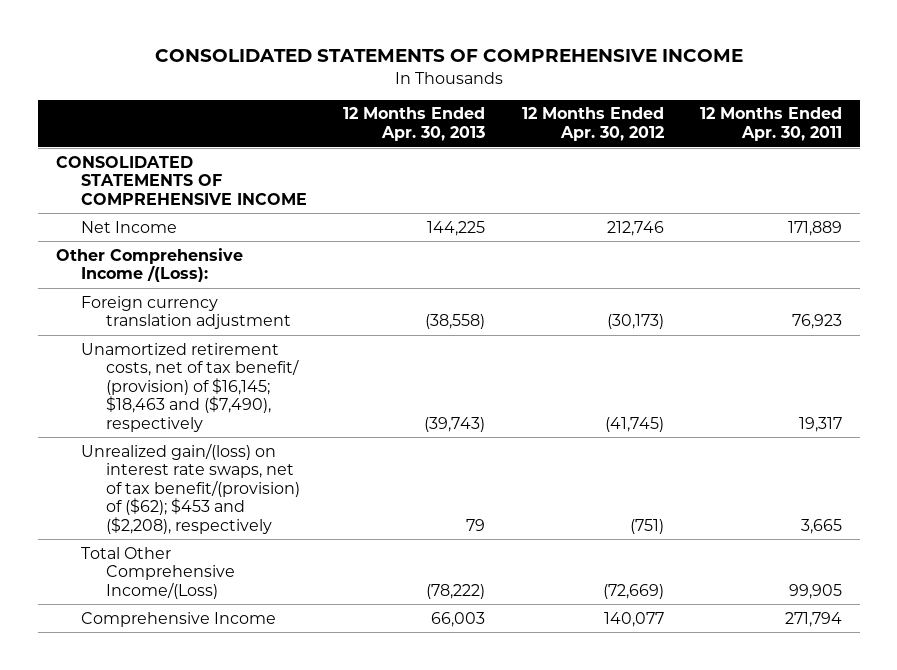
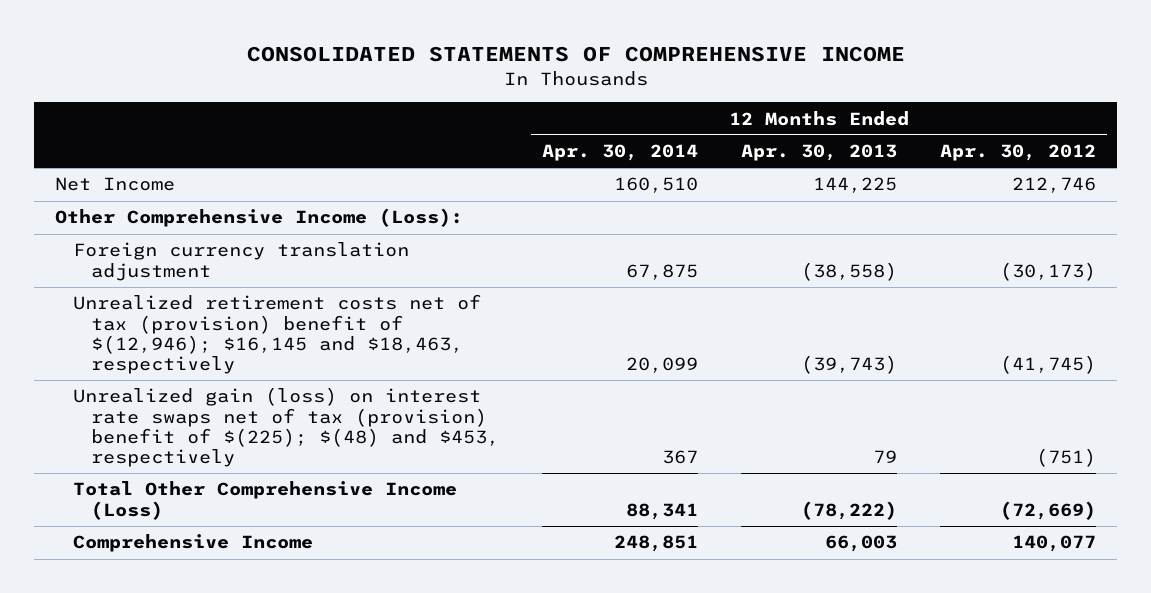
[699,107,842,142] 12 Months Ended Apr. 30, 2011 -> none
none -> [541,144,698,162] Apr. 30, 2014
[55,155,307,205] CONSOLIDATED STATEMENTS OF COMPREHENSIVE INCOME -> none
[55,247,243,283] Other Comprehensive Income /(Loss): -> [55,208,464,228] Other Comprehensive Income (Loss):
[80,342,300,433] Unamortized retirement costs, net of tax benefit/ (provision) of $16,145; $18,463 and ($7,490), respectively -> [73,294,482,374] Unrealized retirement costs net of tax (provision) benefit of $(12,946); $16,145 and $18,463, respectively
[80,442,301,535] Unrealized gain/(loss) on interest rate swaps, net of tax benefit/(provision) of ($62); $453 and ($2,208), respectively -> [73,387,499,467] Unrealized gain (loss) on interest rate swaps net of tax (provision) benefit of $(225); $(48) and $453, respectively
[80,546,236,599] Total Other Comprehensive Income/(Loss) -> [73,481,458,520] Total Other Comprehensive Income (Loss)

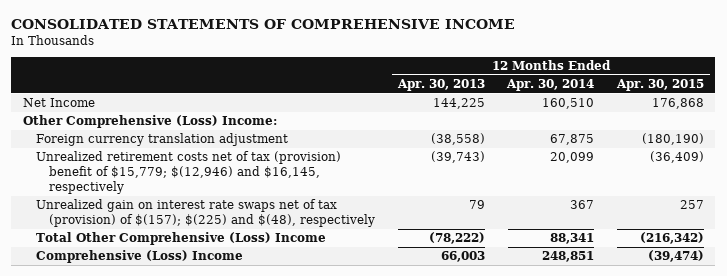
[939,144,1096,162] Apr. 30, 2012 -> none
none -> [616,79,705,92] Apr. 30, 2015
[55,208,464,228] Other Comprehensive Income (Loss): -> [22,115,277,129] Other Comprehensive (Loss) Income:
[73,294,482,374] Unrealized retirement costs net of tax (provision) benefit of $(12,946); $16,145 and $18,463, respectively -> [35,151,341,195] Unrealized retirement costs net of tax (provision) benefit of $15,779; $(12,946) and $16,145, respectively
[73,387,499,467] Unrealized gain (loss) on interest rate swaps net of tax (provision) benefit of $(225); $(48) and $453, respectively -> [35,199,376,228] Unrealized gain on interest rate swaps net of tax (provision) of $(157); $(225) and $(48), respectively
[73,481,458,520] Total Other Comprehensive Income (Loss) -> [35,232,326,246] Total Other Comprehensive (Loss) Income
[73,534,314,553] Comprehensive Income -> [35,250,243,264] Comprehensive (Loss) Income

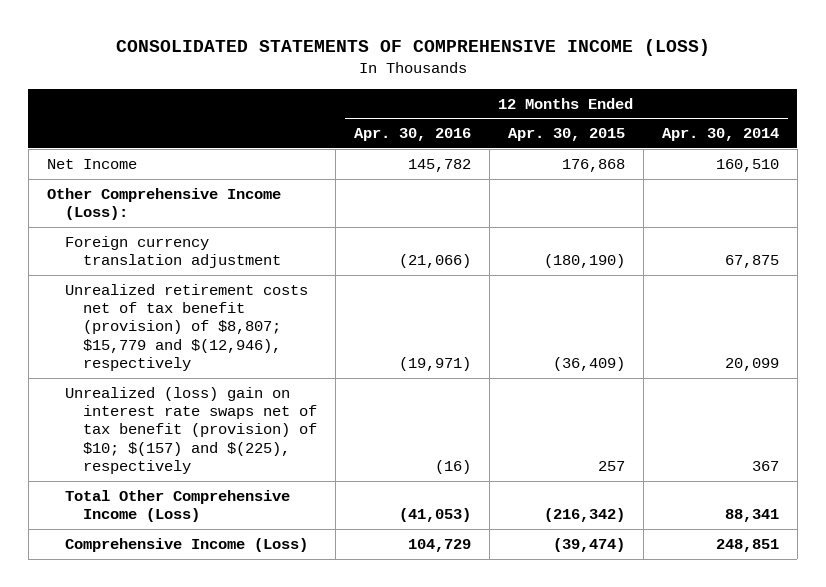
[11,19,516,30] CONSOLIDATED STATEMENTS OF COMPREHENSIVE INCOME -> [115,39,710,57] CONSOLIDATED STATEMENTS OF COMPREHENSIVE INCOME (LOSS)
[396,79,485,92] Apr. 30, 2013 -> none
none -> [353,128,471,142] Apr. 30, 2016
[22,115,277,129] Other Comprehensive (Loss) Income: -> [46,187,281,221] Other Comprehensive Income (Loss):
[35,151,341,195] Unrealized retirement costs net of tax (provision) benefit of $15,779; $(12,946) and $16,145, respectively -> [64,283,308,372] Unrealized retirement costs net of tax benefit (provision) of $8,807; $15,779 and $(12,946), respectively
[35,199,376,228] Unrealized gain on interest rate swaps net of tax (provision) of $(157); $(225) and $(48), respectively -> [64,386,317,475] Unrealized (loss) gain on interest rate swaps net of tax benefit (provision) of $10; $(157) and $(225), respectively
[35,232,326,246] Total Other Comprehensive (Loss) Income -> [64,489,290,523] Total Other Comprehensive Income (Loss)
[35,250,243,264] Comprehensive (Loss) Income -> [64,537,308,552] Comprehensive Income (Loss)

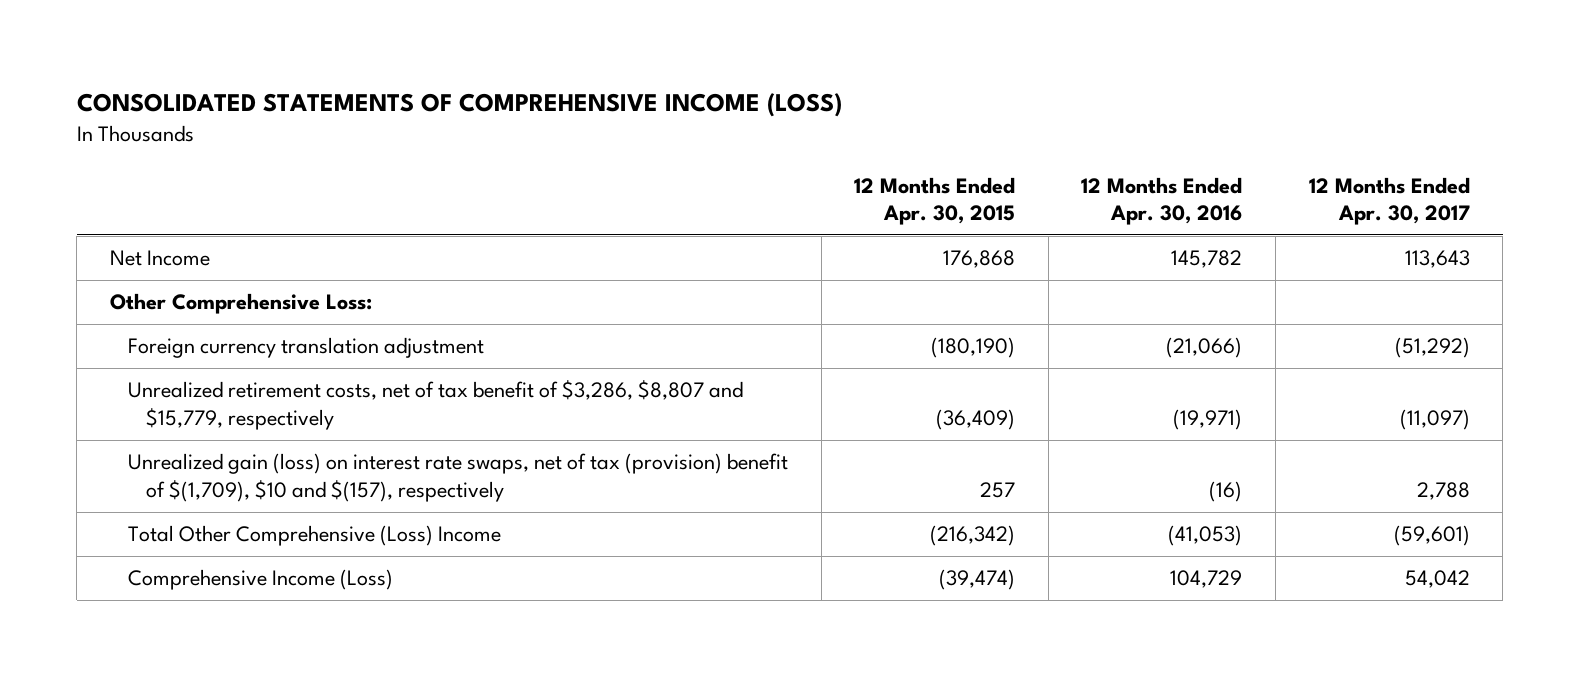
[661,128,779,142] Apr. 30, 2014 -> none
none -> [1308,176,1470,226] 12 Months Ended Apr. 30, 2017
[46,187,281,221] Other Comprehensive Income (Loss): -> [109,293,372,315] Other Comprehensive Loss:
[64,283,308,372] Unrealized retirement costs net of tax benefit (provision) of $8,807; $15,779 and $(12,946), respectively -> [127,380,743,431] Unrealized retirement costs, net of tax benefit of $3,286, $8,807 and $15,779, respectively
[64,386,317,475] Unrealized (loss) gain on interest rate swaps net of tax benefit (provision) of $10; $(157) and $(225), respectively -> [127,453,788,503] Unrealized gain (loss) on interest rate swaps, net of tax (provision) benefit of $(1,709), $10 and $(157), respectively
[64,489,290,523] Total Other Comprehensive Income (Loss) -> [127,525,501,547] Total Other Comprehensive (Loss) Income

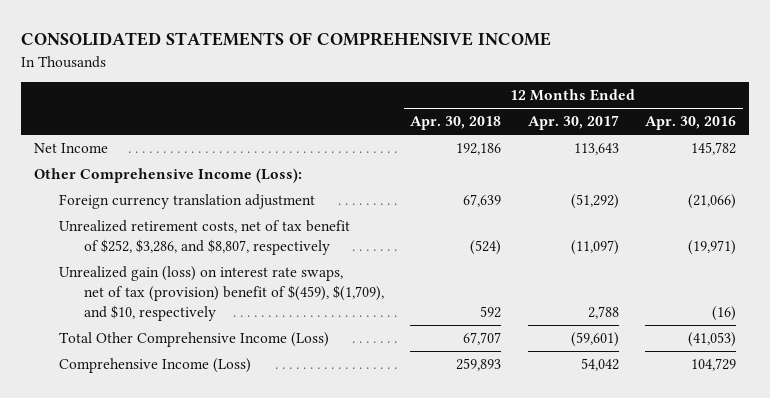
[76,93,842,118] CONSOLIDATED STATEMENTS OF COMPREHENSIVE INCOME (LOSS) -> [21,32,552,47] CONSOLIDATED STATEMENTS OF COMPREHENSIVE INCOME
[854,176,1016,226] 12 Months Ended Apr. 30, 2015 -> none
none -> [410,116,502,131] Apr. 30, 2018
[109,293,372,315] Other Comprehensive Loss: -> [34,168,303,184] Other Comprehensive Income (Loss):
[127,380,743,431] Unrealized retirement costs, net of tax benefit of $3,286, $8,807 and $15,779, respectively -> [59,220,351,255] Unrealized retirement costs, net of tax benefit of $252, $3,286, and $8,807, respectively
[127,453,788,503] Unrealized gain (loss) on interest rate swaps, net of tax (provision) benefit of $(1,709), $10 and $(157), respectively -> [59,266,384,321] Unrealized gain (loss) on interest rate swaps, net of tax (provision) benefit of $(459), $(1,709), and $10, respectively
[127,525,501,547] Total Other Comprehensive (Loss) Income -> [59,332,330,348] Total Other Comprehensive Income (Loss)

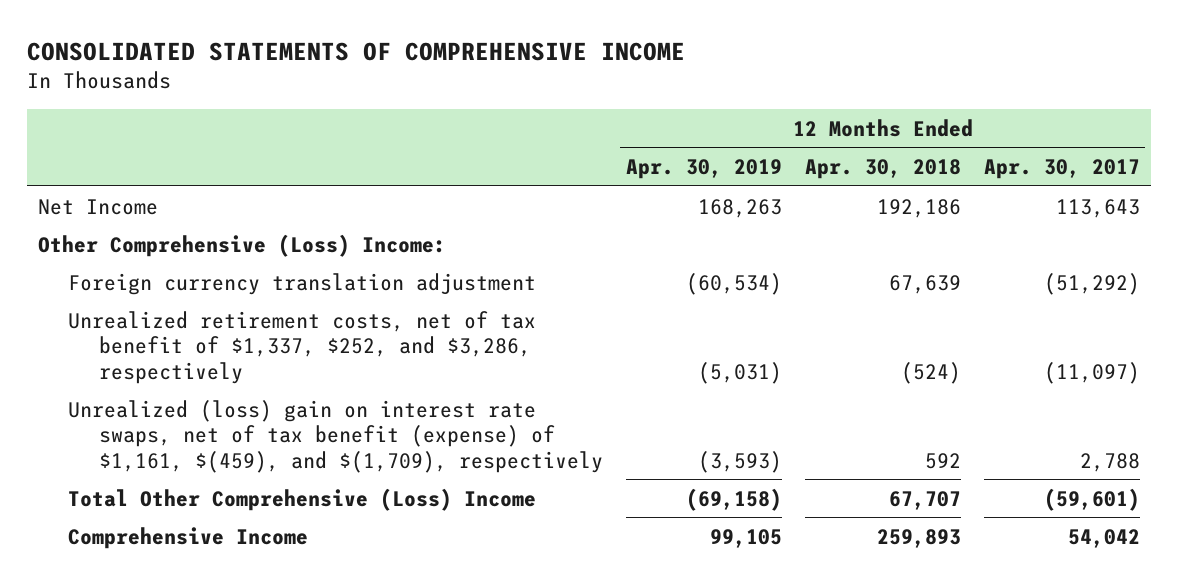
[645,116,737,131] Apr. 30, 2016 -> none
none -> [625,159,782,180] Apr. 30, 2019
[34,168,303,184] Other Comprehensive Income (Loss): -> [38,233,447,257] Other Comprehensive (Loss) Income:
[59,220,351,255] Unrealized retirement costs, net of tax benefit of $252, $3,286, and $8,807, respectively -> [68,310,537,384] Unrealized retirement costs, net of tax benefit of $1,337, $252, and $3,286, respectively
[59,266,384,321] Unrealized gain (loss) on interest rate swaps, net of tax (provision) benefit of $(459), $(1,709), and $10, respectively -> [68,399,603,473] Unrealized (loss) gain on interest rate swaps, net of tax benefit (expense) of $1,161, $(459), and $(1,709), respectively
[59,332,330,348] Total Other Comprehensive Income (Loss) -> [68,487,537,511] Total Other Comprehensive (Loss) Income
[59,358,252,374] Comprehensive Income (Loss) -> [68,526,309,549] Comprehensive Income

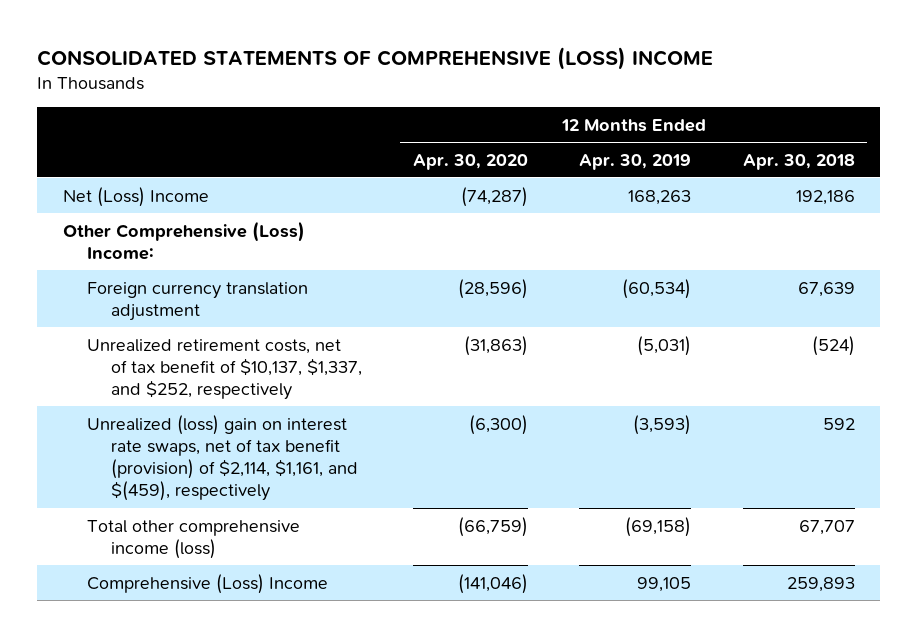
[26,41,685,61] CONSOLIDATED STATEMENTS OF COMPREHENSIVE INCOME -> [37,47,714,71] CONSOLIDATED STATEMENTS OF COMPREHENSIVE (LOSS) INCOME
[983,159,1140,180] Apr. 30, 2017 -> none
none -> [413,153,529,170] Apr. 30, 2020
[38,198,159,215] Net Income -> [63,186,210,207] Net (Loss) Income
[68,310,537,384] Unrealized retirement costs, net of tax benefit of $1,337, $252, and $3,286, respectively -> [86,338,362,401] Unrealized retirement costs, net of tax benefit of $10,137, $1,337, and $252, respectively
[68,399,603,473] Unrealized (loss) gain on interest rate swaps, net of tax benefit (expense) of $1,161, $(459), and $(1,709), respectively -> [86,414,358,502] Unrealized (loss) gain on interest rate swaps, net of tax benefit (provision) of $2,114, $1,161, and $(459), respectively
[68,487,537,511] Total Other Comprehensive (Loss) Income -> [86,519,300,559] Total other comprehensive income (loss)
[68,526,309,549] Comprehensive Income -> [86,573,328,594] Comprehensive (Loss) Income

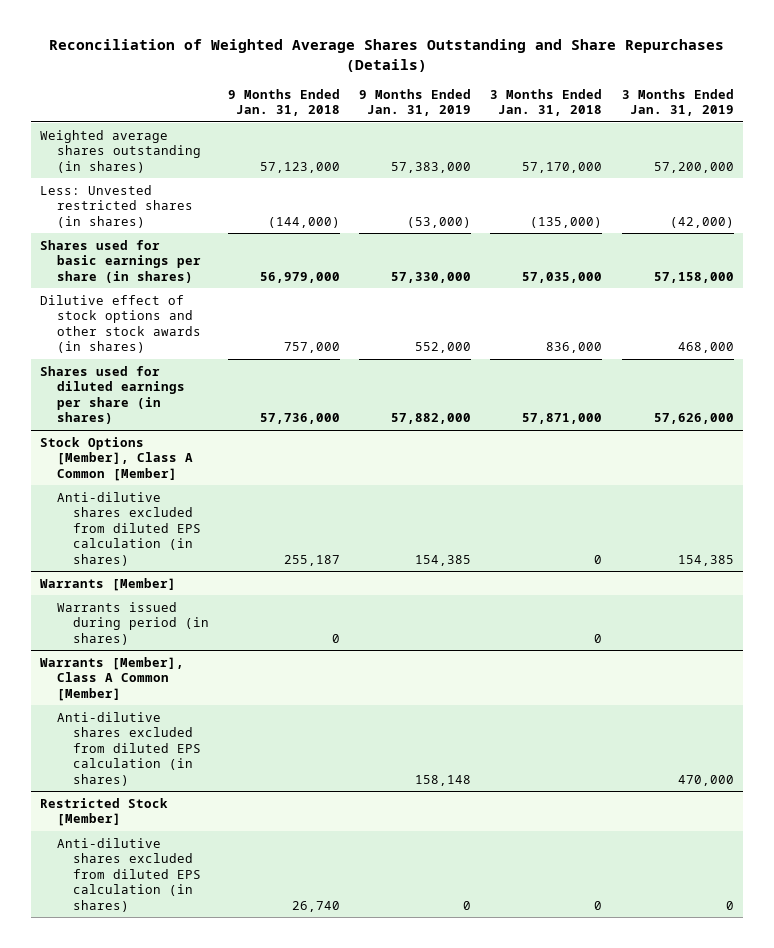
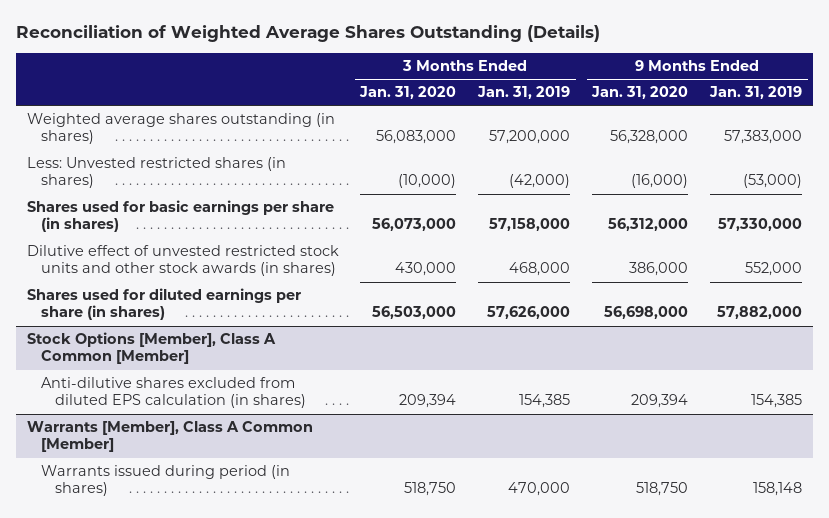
[48,39,724,72] Reconciliation of Weighted Average Shares Outstanding and Share Repurchases (Details) -> [15,25,600,43] Reconciliation of Weighted Average Shares Outstanding (Details)
[227,88,340,117] 9 Months Ended Jan. 31, 2018 -> none
[490,88,603,117] 3 Months Ended Jan. 31, 2018 -> none
none -> [359,86,457,100] Jan. 31, 2020
none -> [591,86,689,100] Jan. 31, 2020
[40,294,201,354] Dilutive effect of stock options and other stock awards (in shares) -> [26,245,339,277] Dilutive effect of unvested restricted stock units and other stock awards (in shares)
[40,577,177,591] Warrants [Member] -> none
[56,601,209,645] Warrants issued during period (in shares) -> none
[40,797,169,827] Restricted Stock [Member] -> none
[56,837,201,912] Anti-dilutive shares excluded from diluted EPS calculation (in shares) -> none
[56,711,201,786] Anti-dilutive shares excluded from diluted EPS calculation (in shares) -> [40,465,290,497] Warrants issued during period (in shares)

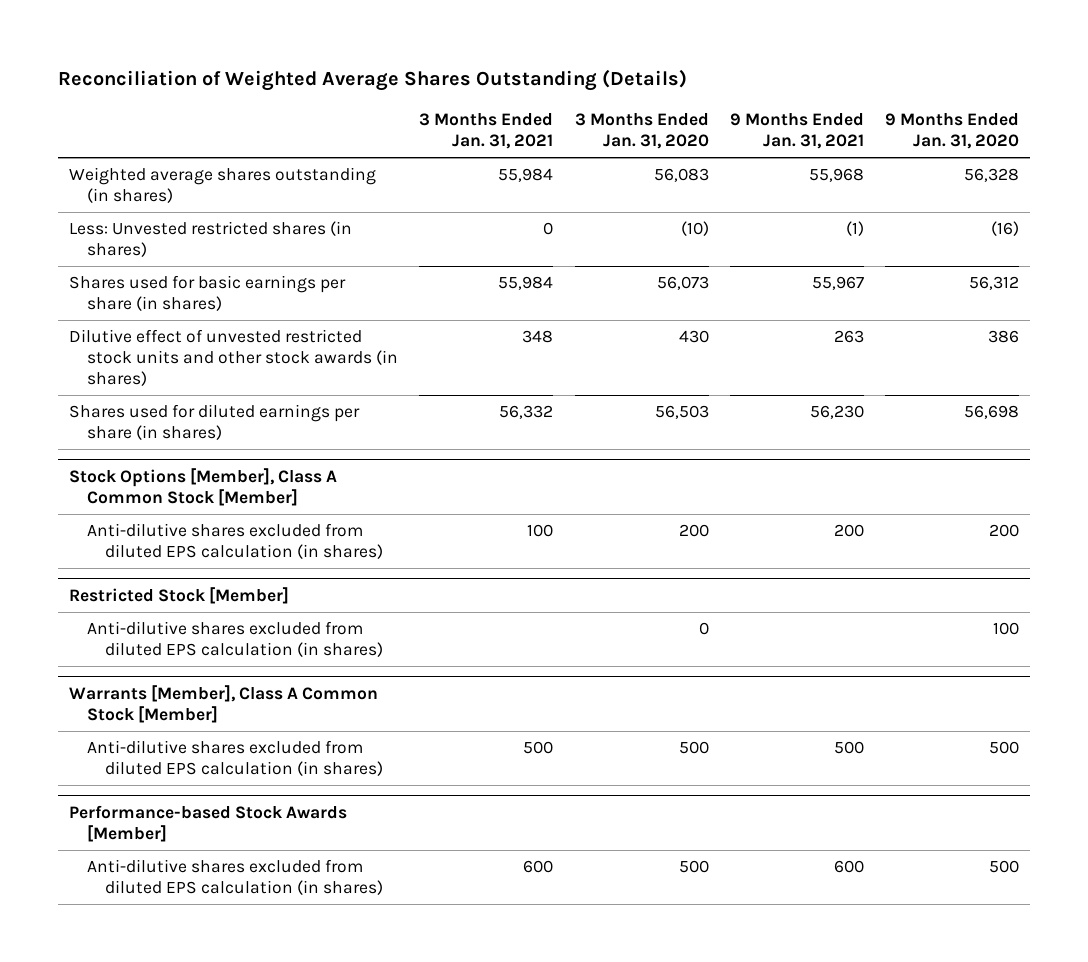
[477,86,571,100] Jan. 31, 2019 -> none
[709,86,803,100] Jan. 31, 2019 -> none
none -> [419,112,554,149] 3 Months Ended Jan. 31, 2021
none -> [729,112,864,149] 9 Months Ended Jan. 31, 2021
[40,465,290,497] Warrants issued during period (in shares) -> none
[376,130,457,145] 56,083,000 -> [653,168,709,183] 56,083
[610,130,689,145] 56,328,000 -> [964,168,1020,183] 56,328
[398,174,457,189] (10,000) -> [680,221,709,237] (10)
[631,174,689,189] (16,000) -> [991,221,1020,237] (16)
[372,218,457,232] 56,073,000 -> [656,276,709,291] 56,073
[608,218,689,232] 56,312,000 -> [969,276,1020,291] 56,312
[395,262,457,277] 430,000 -> [678,330,709,344] 430
[629,262,689,277] 386,000 -> [988,330,1020,344] 386
[372,306,457,320] 56,503,000 -> [654,405,709,420] 56,503
[604,306,689,320] 56,698,000 -> [964,405,1020,420] 56,698
[26,332,276,365] Stock Options [Member], Class A Common [Member] -> [69,467,338,506] Stock Options [Member], Class A Common Stock [Member]
[399,394,457,409] 209,394 -> [678,524,709,538] 200
[631,394,689,409] 209,394 -> [989,524,1020,538] 200
none -> [69,586,290,604] Restricted Stock [Member]
none -> [87,621,384,658] Anti-dilutive shares excluded from diluted EPS calculation (in shares)
[26,421,313,453] Warrants [Member], Class A Common [Member] -> [69,684,379,723] Warrants [Member], Class A Common Stock [Member]
none -> [87,740,384,777] Anti-dilutive shares excluded from diluted EPS calculation (in shares)
none -> [69,804,348,842] Performance-based Stock Awards [Member]
none -> [87,859,384,896] Anti-dilutive shares excluded from diluted EPS calculation (in shares)

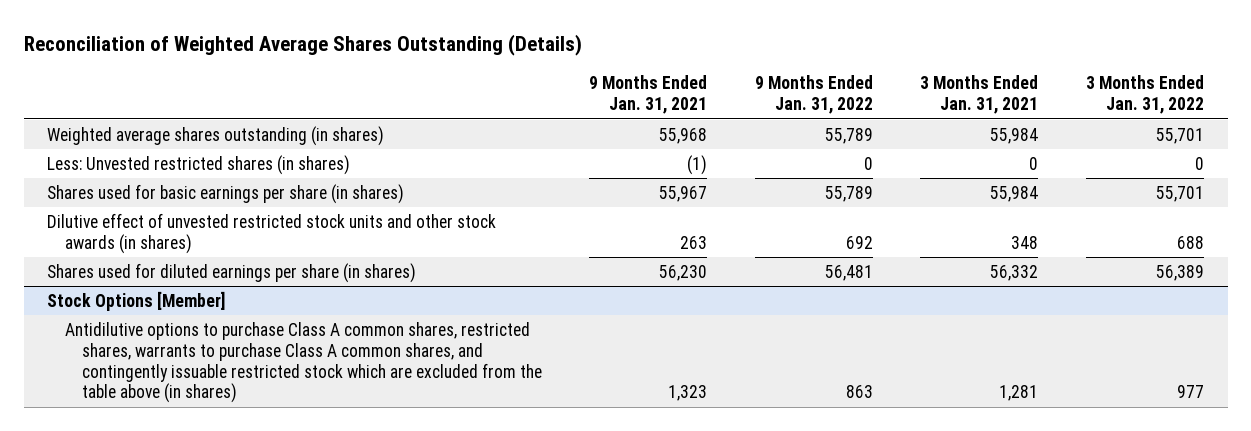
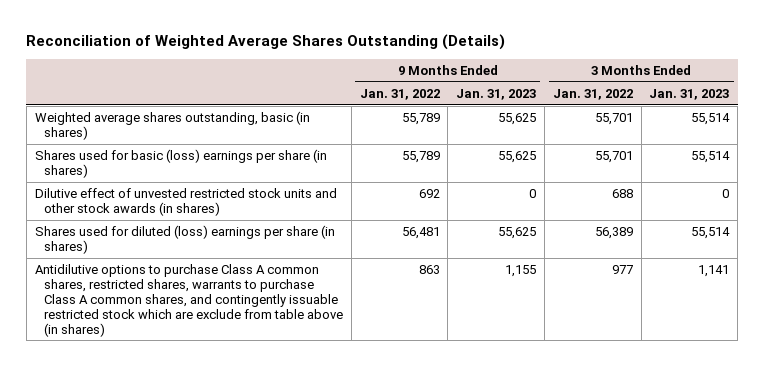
[589,75,708,115] 9 Months Ended Jan. 31, 2021 -> none
[920,75,1039,115] 3 Months Ended Jan. 31, 2021 -> none
none -> [456,88,537,100] Jan. 31, 2023
none -> [649,88,730,100] Jan. 31, 2023
[47,154,351,175] Less: Unvested restricted shares (in shares) -> none
[47,125,385,146] Weighted average shares outstanding (in shares) -> [34,110,310,140] Weighted average shares outstanding, basic (in shares)
[47,183,405,204] Shares used for basic earnings per share (in shares) -> [34,148,327,178] Shares used for basic (loss) earnings per share (in shares)
[47,290,226,311] Stock Options [Member] -> none
[47,262,417,283] Shares used for diluted earnings per share (in shares) -> [34,224,335,254] Shares used for diluted (loss) earnings per share (in shares)
[64,321,542,404] Antidilutive options to purchase Class A common shares, restricted shares, warrants to purchase Class A common shares, and contingently issuable restricted stock which are excluded from the table above (in shares) -> [34,263,344,337] Antidilutive options to purchase Class A common shares, restricted shares, warrants to purchase Class A common shares, and contingently issuable restricted stock which are exclude from table above (in shares)

